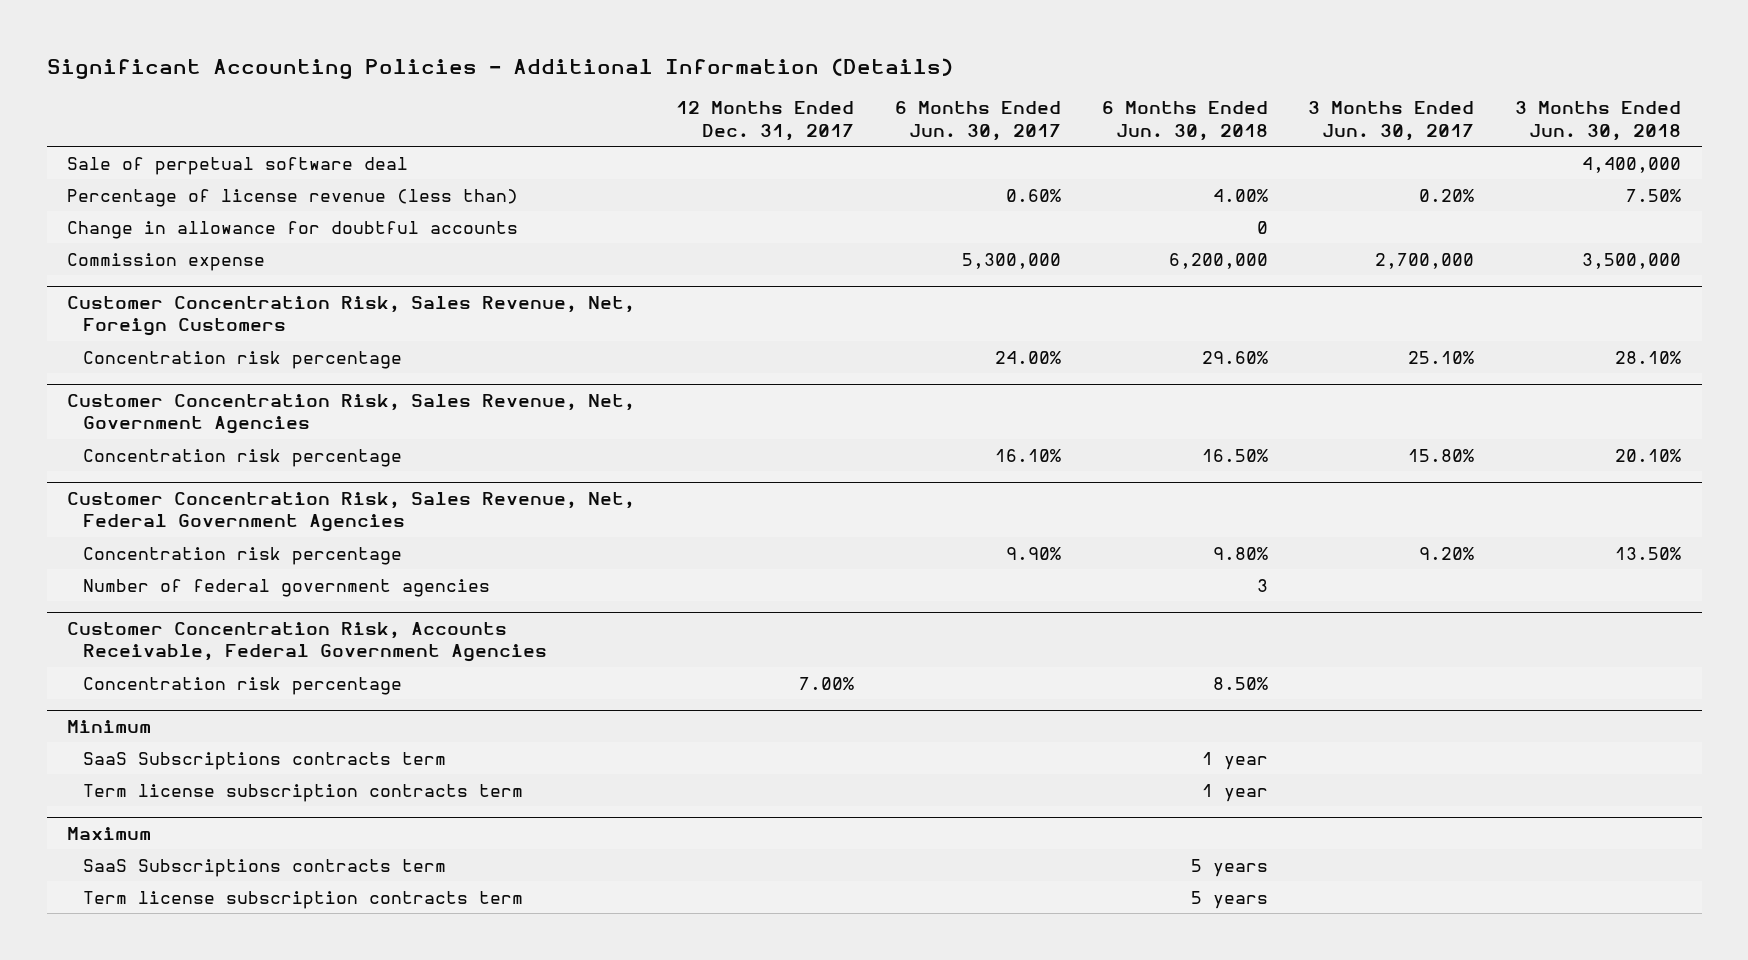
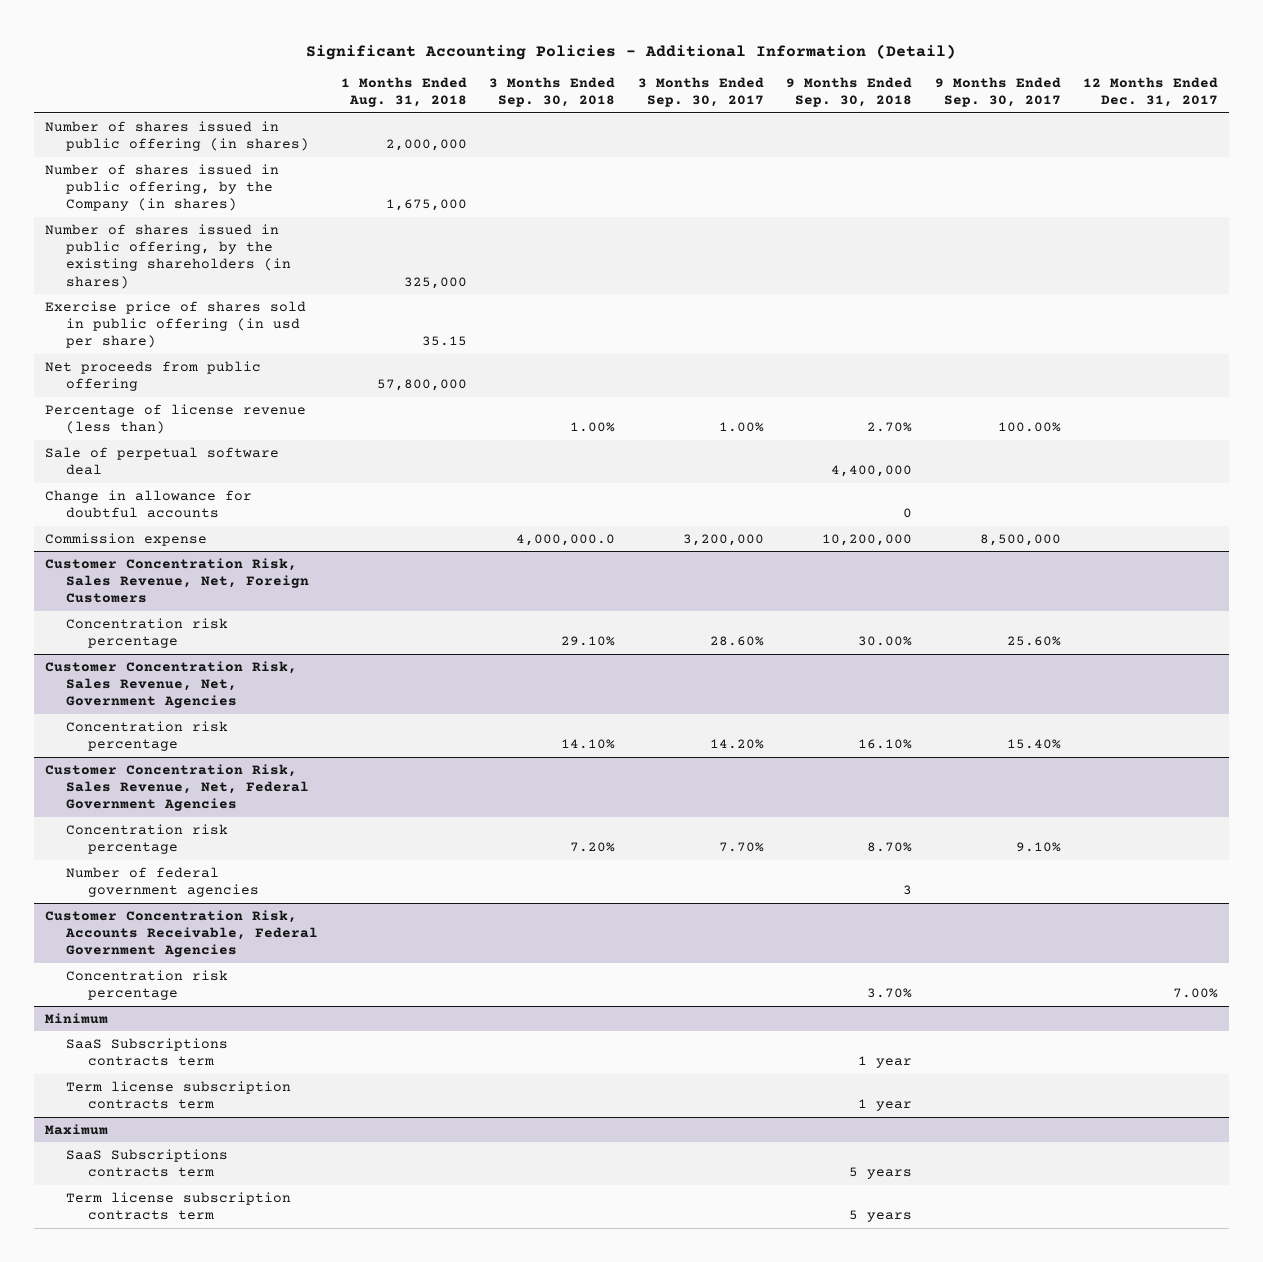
[46,58,953,80] Significant Accounting Policies - Additional Information (Details) -> [306,43,957,60] Significant Accounting Policies - Additional Information (Detail)
[894,101,1061,141] 6 Months Ended Jun. 30, 2017 -> none
[1101,101,1268,141] 6 Months Ended Jun. 30, 2018 -> none
[1308,101,1475,141] 3 Months Ended Jun. 30, 2017 -> none
[1515,101,1682,141] 3 Months Ended Jun. 30, 2018 -> none
none -> [340,76,467,108] 1 Months Ended Aug. 31, 2018
none -> [489,76,616,108] 3 Months Ended Sep. 30, 2018
none -> [637,76,764,108] 3 Months Ended Sep. 30, 2017
none -> [786,76,913,108] 9 Months Ended Sep. 30, 2018
none -> [934,76,1061,108] 9 Months Ended Sep. 30, 2017
none -> [44,120,310,152] Number of shares issued in public offering (in shares)
none -> [44,163,279,212] Number of shares issued in public offering, by the Company (in shares)
none -> [44,223,292,289] Number of shares issued in public offering, by the existing shareholders (in shares)
none -> [44,300,306,349] Exercise price of shares sold in public offering (in usd per share)
none -> [44,360,261,392] Net proceeds from public offering
[67,156,409,175] Sale of perpetual software deal -> [44,446,279,476] Sale of perpetual software deal

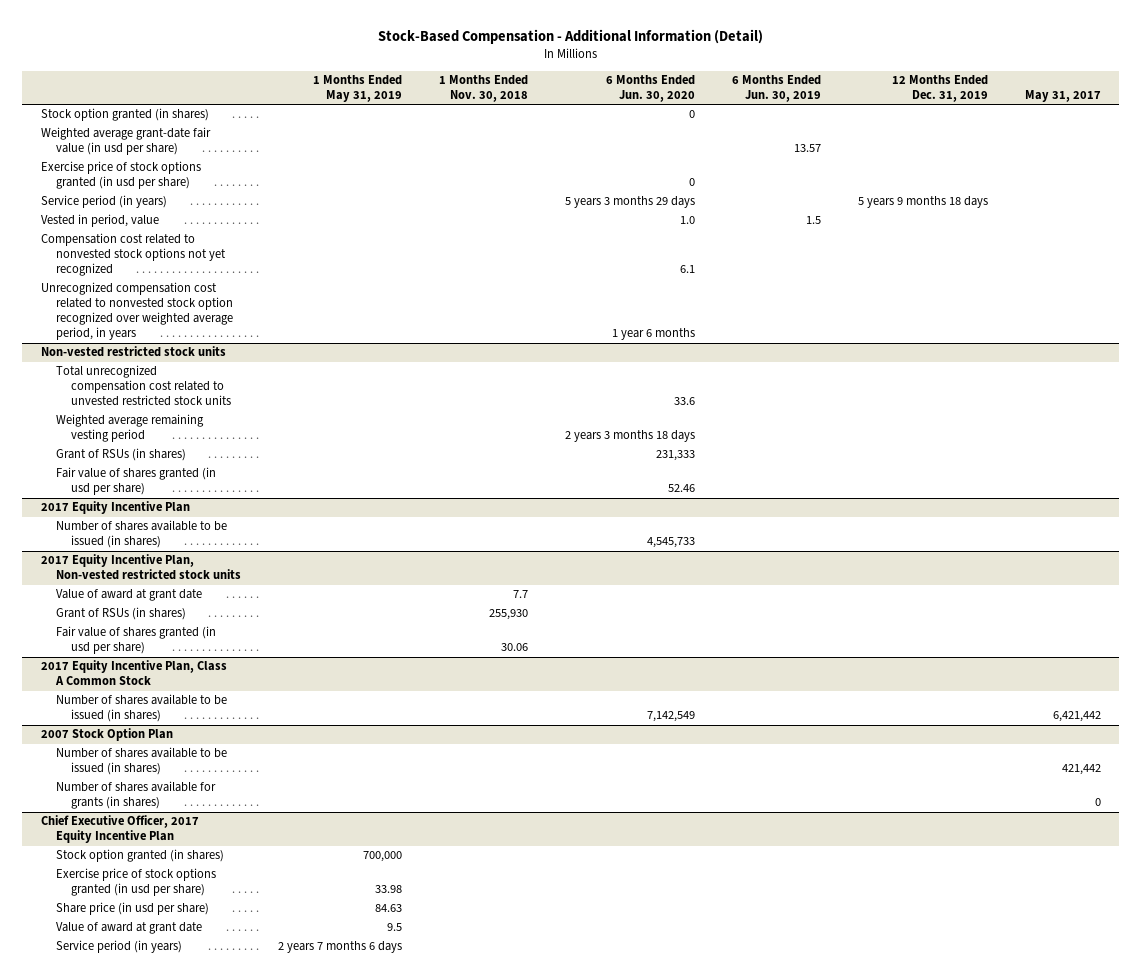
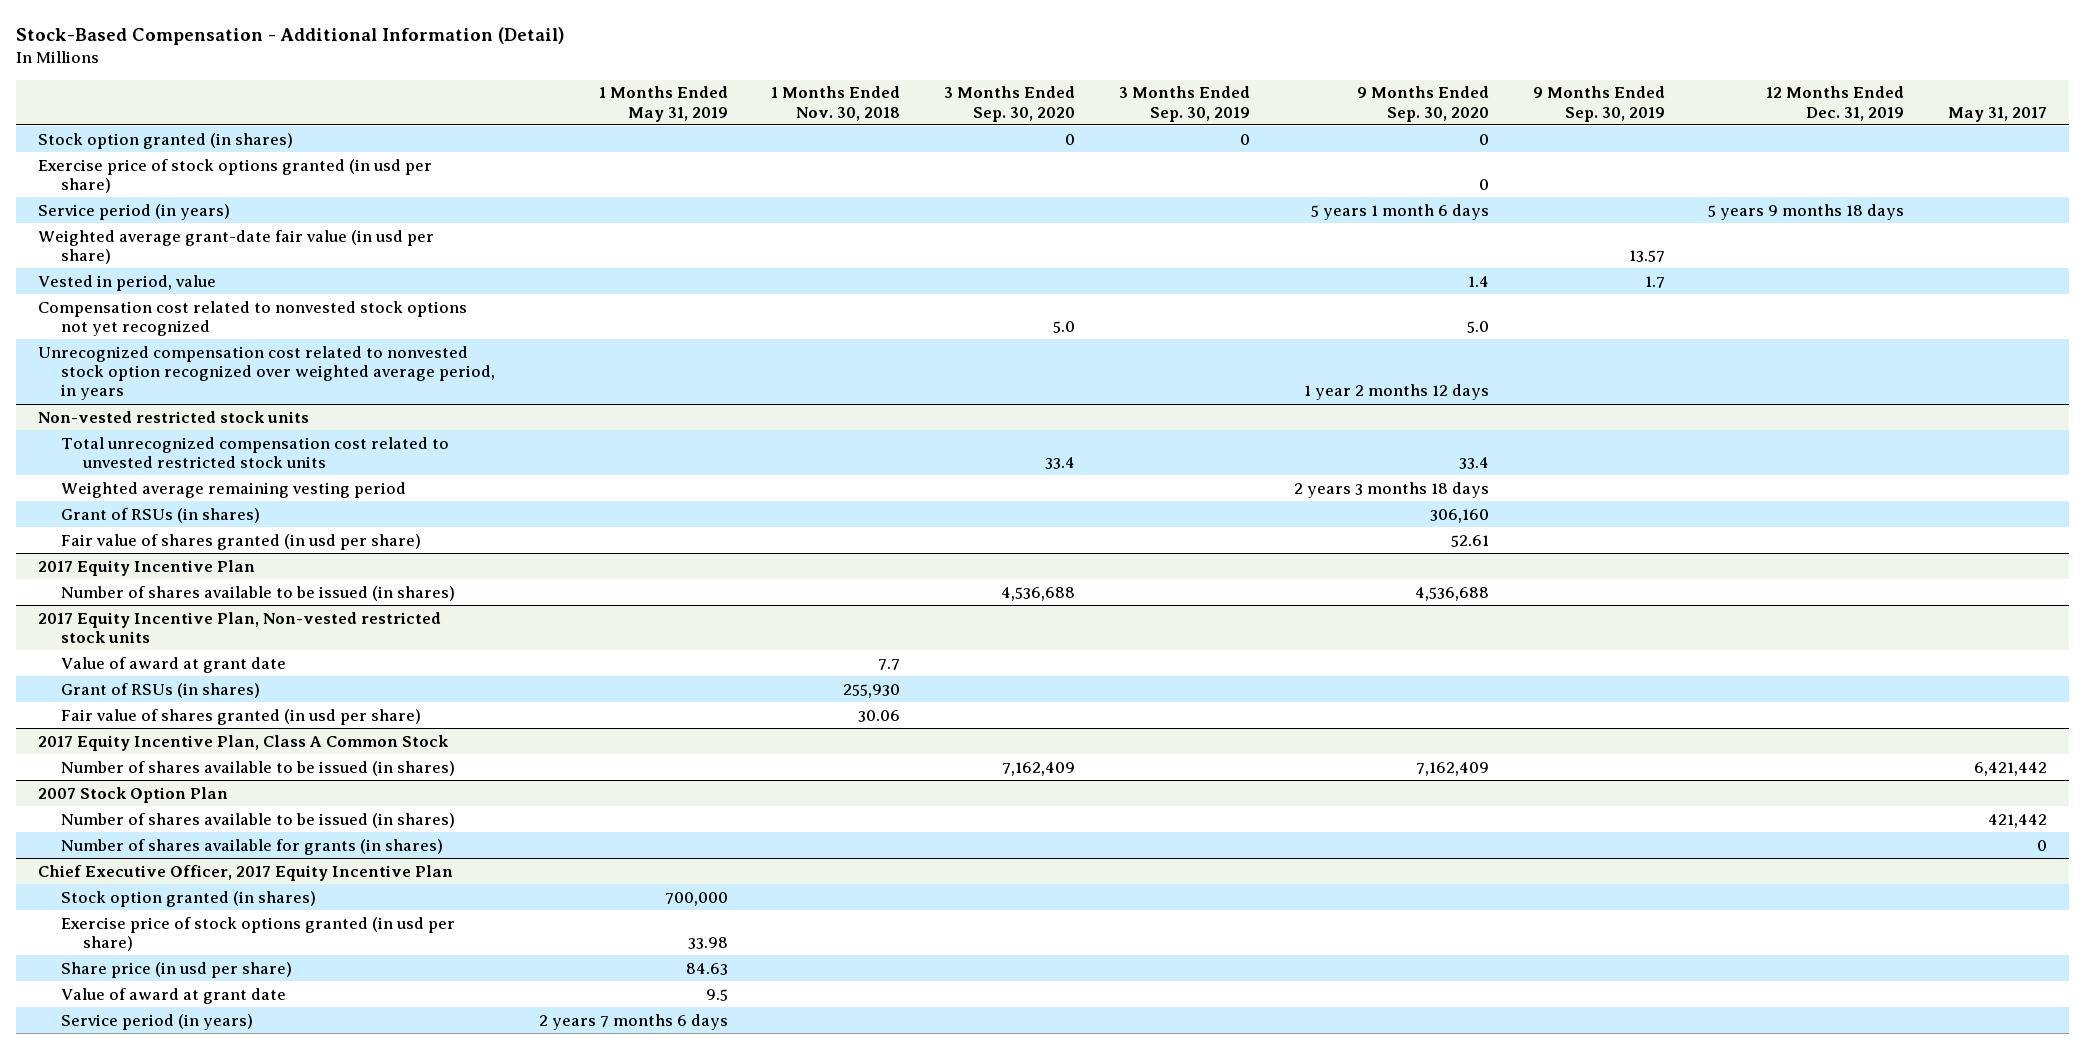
[605,74,695,103] 6 Months Ended Jun. 30, 2020 -> none
[731,74,821,103] 6 Months Ended Jun. 30, 2019 -> none
none -> [944,86,1076,122] 3 Months Ended Sep. 30, 2020
none -> [1118,86,1250,122] 3 Months Ended Sep. 30, 2019
none -> [1356,86,1489,122] 9 Months Ended Sep. 30, 2020
none -> [1532,86,1665,122] 9 Months Ended Sep. 30, 2019
[40,127,211,156] Weighted average grant-date fair value (in usd per share) -> [38,229,435,264] Weighted average grant-date fair value (in usd per share)

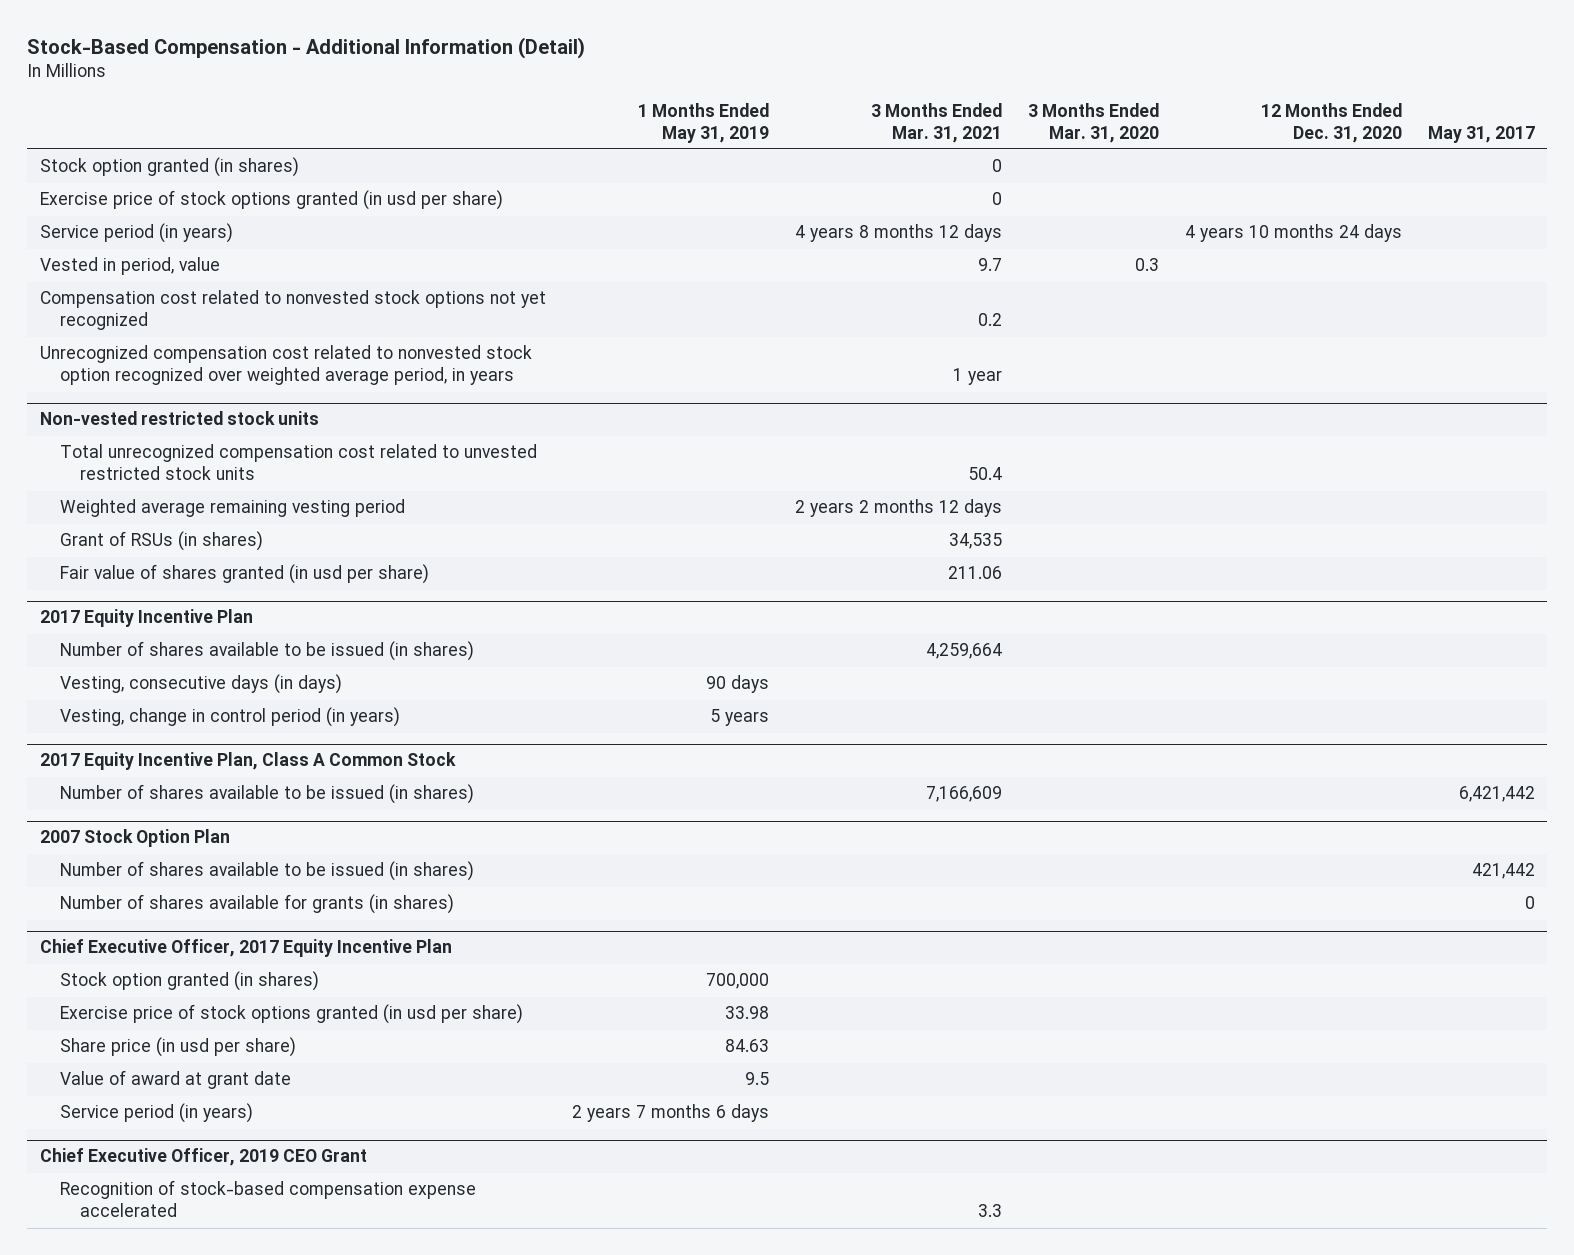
[771,86,901,121] 1 Months Ended Nov. 30, 2018 -> none
[944,86,1076,122] 3 Months Ended Sep. 30, 2020 -> none
[1118,86,1250,122] 3 Months Ended Sep. 30, 2019 -> none
[1356,86,1489,122] 9 Months Ended Sep. 30, 2020 -> none
[1532,86,1665,122] 9 Months Ended Sep. 30, 2019 -> none
[1766,86,1905,121] 12 Months Ended Dec. 31, 2019 -> none
none -> [870,102,1002,143] 3 Months Ended Mar. 31, 2021
none -> [1027,102,1159,143] 3 Months Ended Mar. 31, 2020
none -> [1260,102,1402,143] 12 Months Ended Dec. 31, 2020
[38,229,435,264] Weighted average grant-date fair value (in usd per share) -> none
[38,611,442,643] 2017 Equity Incentive Plan, Non-vested restricted stock units -> none
[60,656,286,673] Value of award at grant date -> none
[60,682,260,698] Grant of RSUs (in shares) -> none
[60,708,421,725] Fair value of shares granted (in usd per share) -> none
none -> [59,674,342,695] Vesting, consecutive days (in days)
none -> [59,707,400,728] Vesting, change in control period (in years)
none -> [39,1148,367,1167] Chief Executive Officer, 2019 CEO Grant
none -> [59,1180,476,1218] Recognition of stock-based compensation expense accelerated

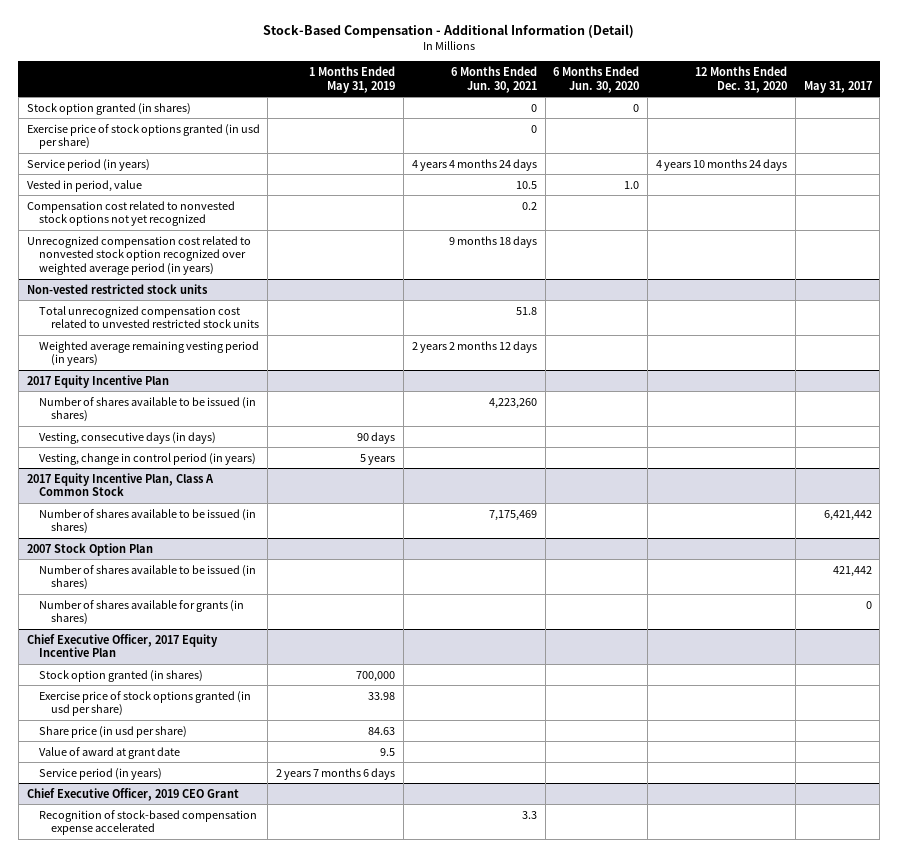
[870,102,1002,143] 3 Months Ended Mar. 31, 2021 -> none
[1027,102,1159,143] 3 Months Ended Mar. 31, 2020 -> none
none -> [450,65,537,93] 6 Months Ended Jun. 30, 2021
none -> [553,65,640,93] 6 Months Ended Jun. 30, 2020
[39,345,532,386] Unrecognized compensation cost related to nonvested stock option recognized over weighted average period, in years -> [26,235,251,276] Unrecognized compensation cost related to nonvested stock option recognized over weighted average period (in years)
[59,531,263,552] Grant of RSUs (in shares) -> none
[59,564,429,585] Fair value of shares granted (in usd per share) -> none
[59,499,405,518] Weighted average remaining vesting period -> [38,340,259,367] Weighted average remaining vesting period (in years)

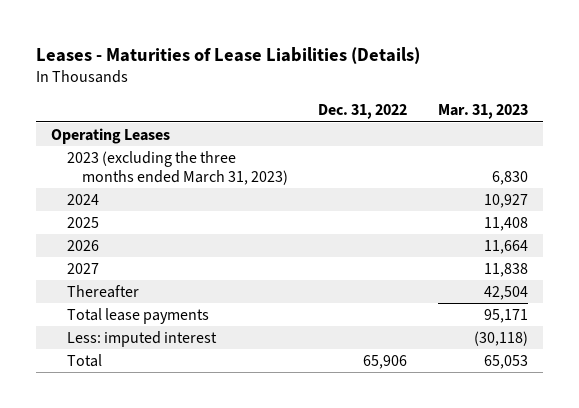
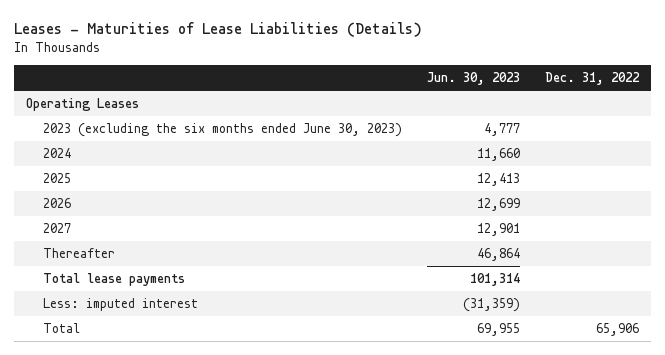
[437,104,528,120] Mar. 31, 2023 -> none
none -> [427,72,521,86] Jun. 30, 2023
[66,150,289,185] 2023 (excluding the three months ended March 31, 2023) -> [43,123,403,138] 2023 (excluding the six months ended June 30, 2023)

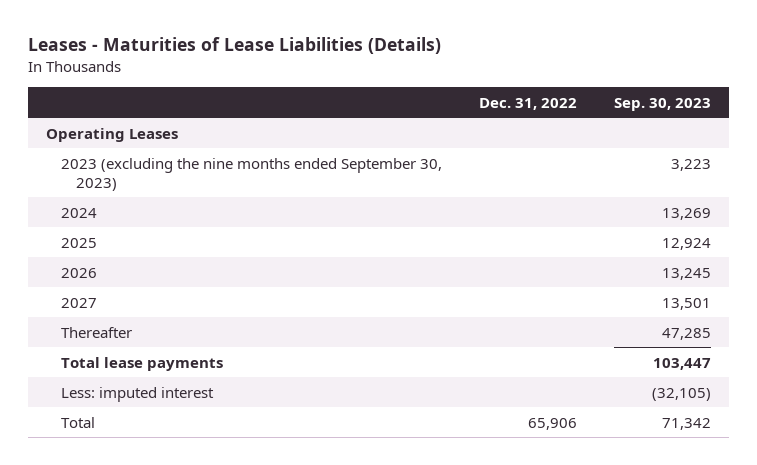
[427,72,521,86] Jun. 30, 2023 -> none
none -> [613,97,711,111] Sep. 30, 2023
[43,123,403,138] 2023 (excluding the six months ended June 30, 2023) -> [61,157,443,191] 2023 (excluding the nine months ended September 30, 2023)

